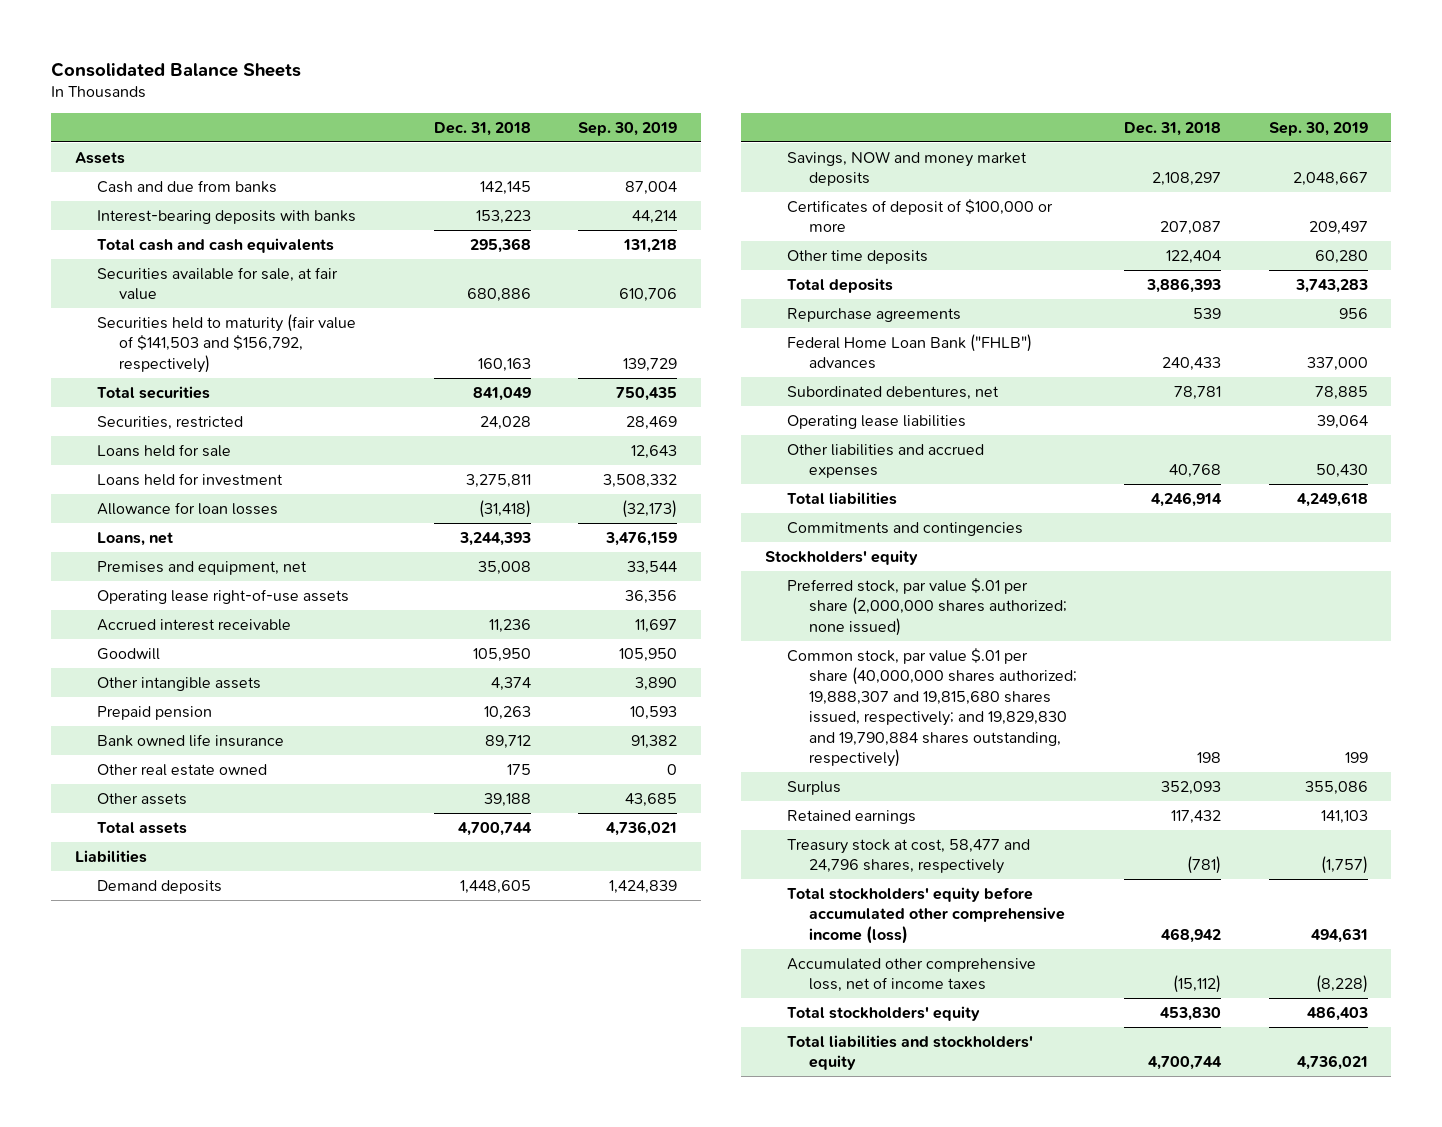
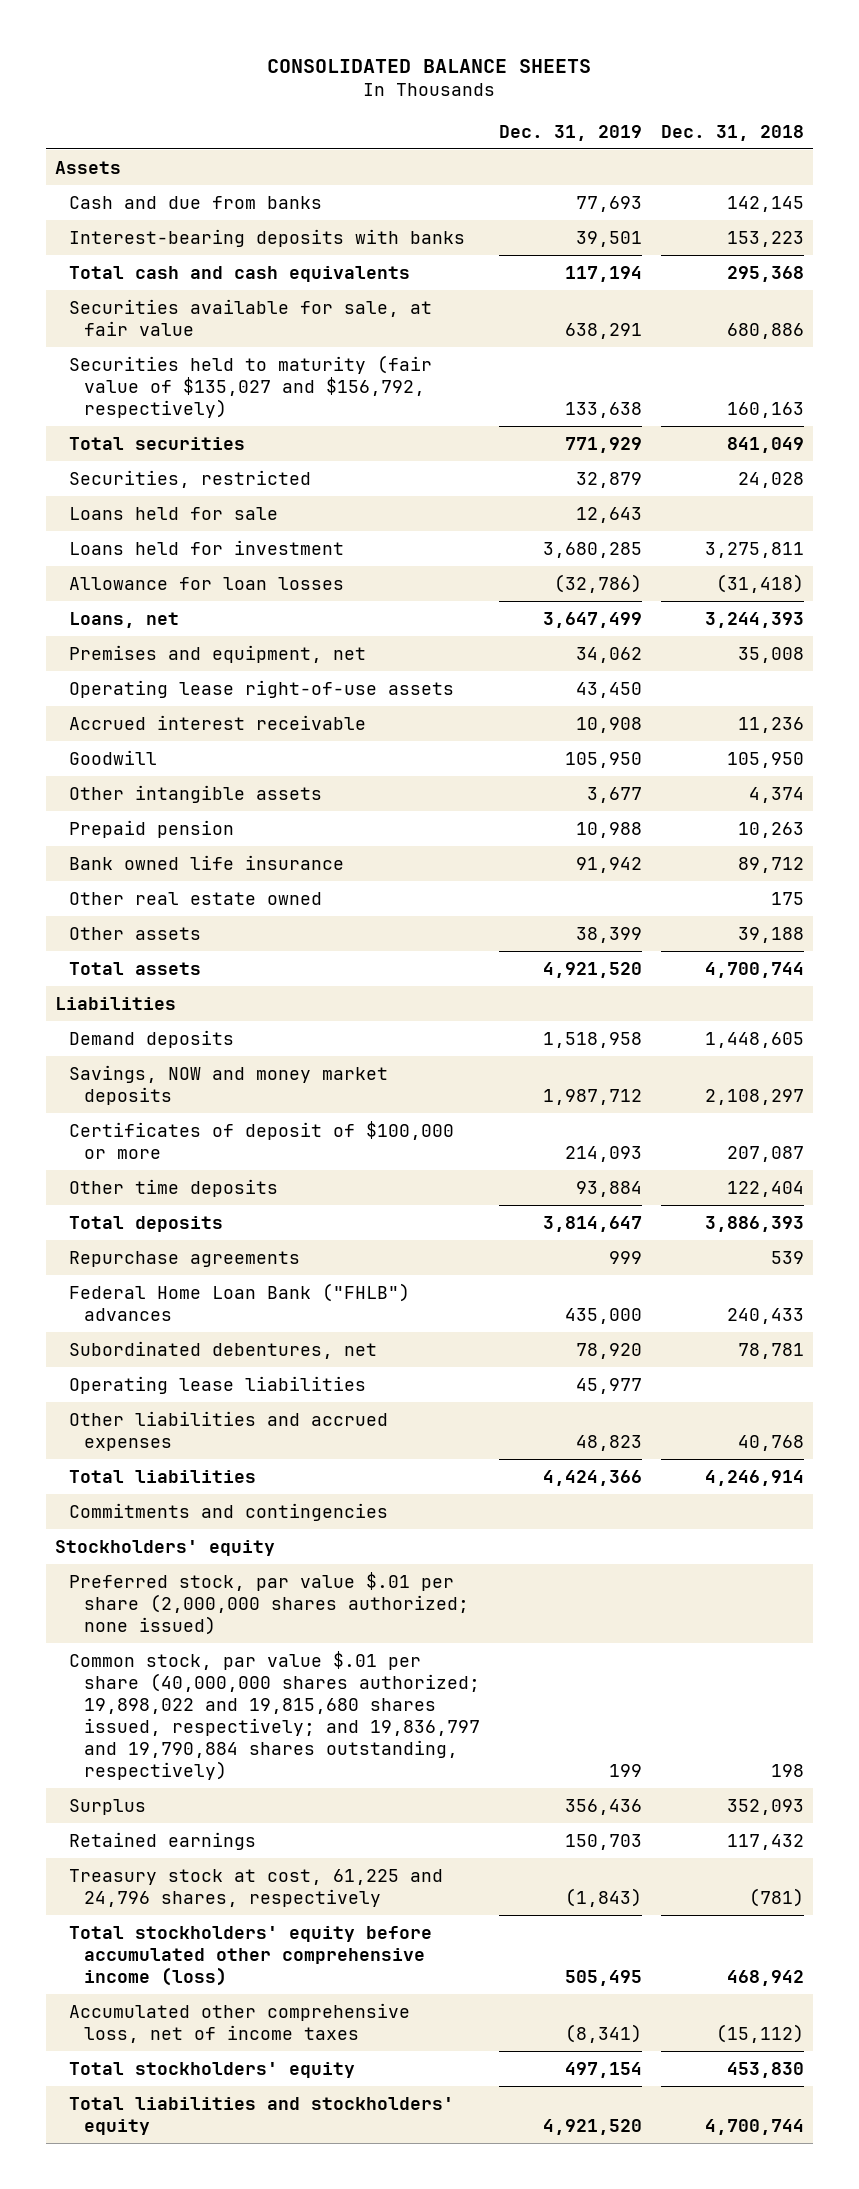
[50,61,301,77] Consolidated Balance Sheets -> [267,58,592,73] CONSOLIDATED BALANCE SHEETS
[578,122,678,137] Sep. 30, 2019 -> none
none -> [498,124,642,141] Dec. 31, 2019
[96,313,356,373] Securities held to maturity (fair value of $141,503 and $156,792, respectively) -> [69,354,433,418] Securities held to maturity (fair value of $135,027 and $156,792, respectively)
[786,647,1077,768] Common stock, par value $.01 per share (40,000,000 shares authorized; 19,888,307 and 19,815,680 shares issued, respectively; and 19,829,830 and 19,790,884 shares outstanding, respectively) -> [69,1650,480,1780] Common stock, par value $.01 per share (40,000,000 shares authorized; 19,898,022 and 19,815,680 shares issued, respectively; and 19,836,797 and 19,790,884 shares outstanding, respectively)
[786,838,1030,875] Treasury stock at cost, 58,477 and 24,796 shares, respectively -> [69,1868,444,1907] Treasury stock at cost, 61,225 and 24,796 shares, respectively

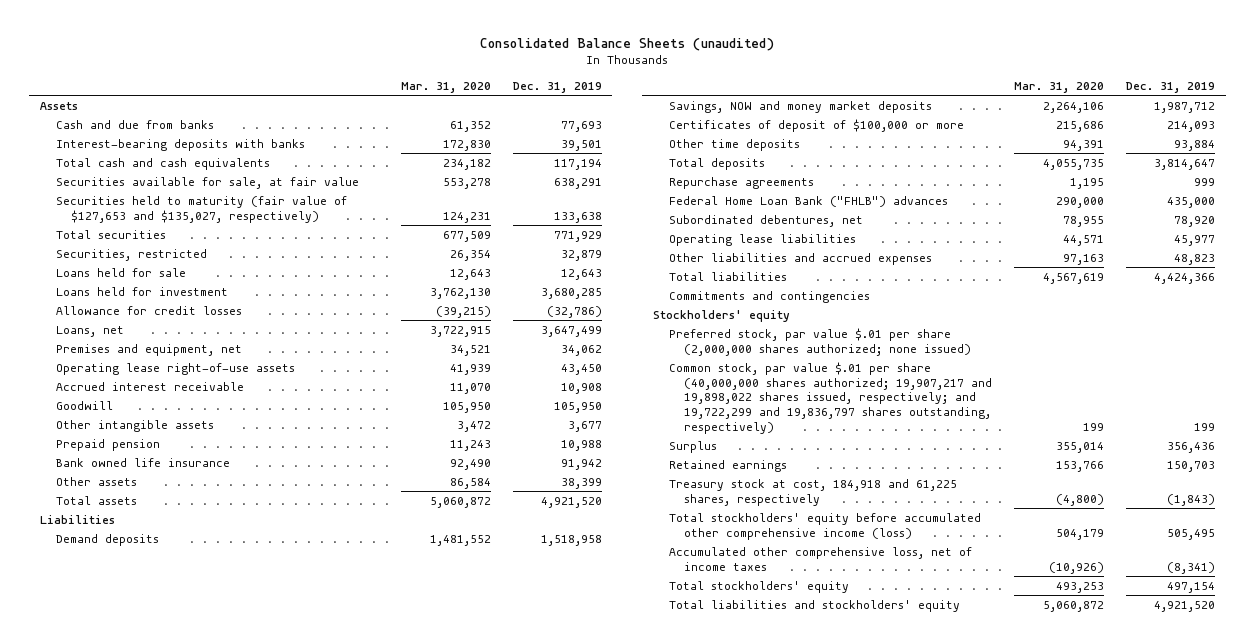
[267,58,592,73] CONSOLIDATED BALANCE SHEETS -> [480,37,775,51] Consolidated Balance Sheets (unaudited)
[660,124,804,141] Dec. 31, 2018 -> none
none -> [400,81,491,93] Mar. 31, 2020
[69,354,433,418] Securities held to maturity (fair value of $135,027 and $156,792, respectively) -> [55,195,347,223] Securities held to maturity (fair value of $127,653 and $135,027, respectively)
[69,576,345,590] Allowance for loan losses -> [55,305,242,315] Allowance for credit losses
[69,891,323,905] Other real estate owned -> none
[69,1650,480,1780] Common stock, par value $.01 per share (40,000,000 shares authorized; 19,898,022 and 19,815,680 shares issued, respectively; and 19,836,797 and 19,790,884 shares outstanding, respectively) -> [668,361,993,434] Common stock, par value $.01 per share (40,000,000 shares authorized; 19,907,217 and 19,898,022 shares issued, respectively; and 19,722,299 and 19,836,797 shares outstanding, respectively)
[69,1868,444,1907] Treasury stock at cost, 61,225 and 24,796 shares, respectively -> [668,478,957,506] Treasury stock at cost, 184,918 and 61,225 shares, respectively

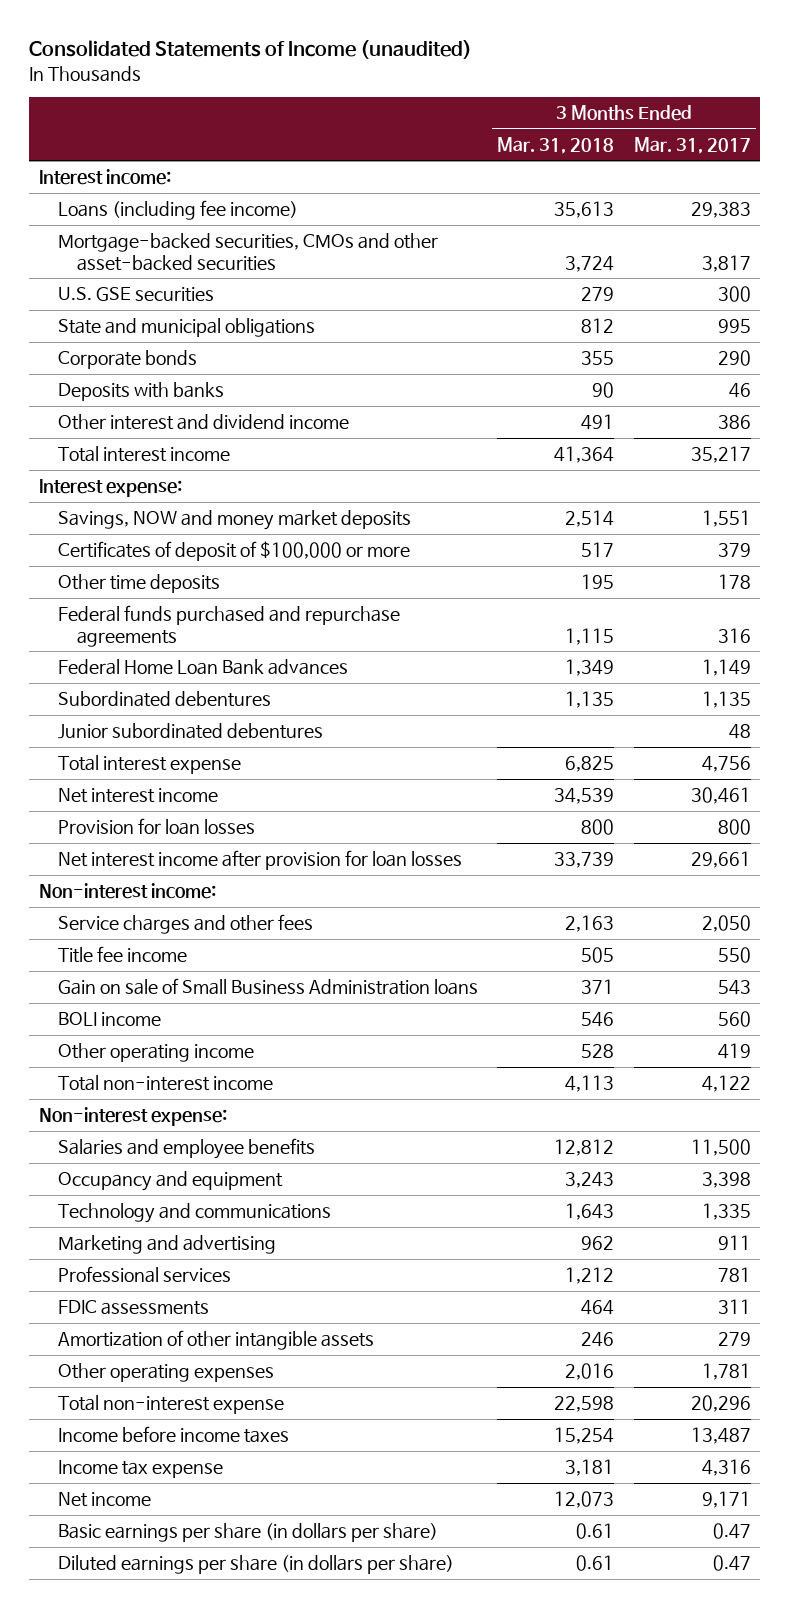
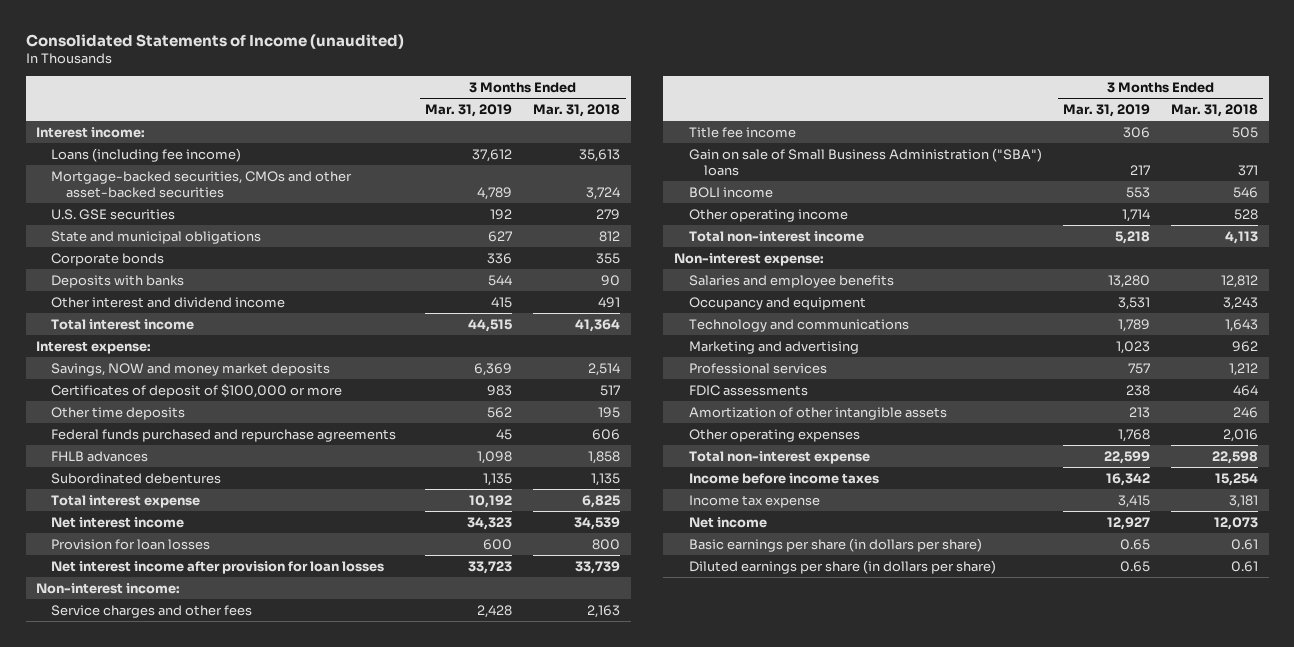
[633,136,751,154] Mar. 31, 2017 -> none
none -> [425,104,513,118] Mar. 31, 2019
[57,659,348,676] Federal Home Loan Bank advances -> none
[565,627,615,645] 1,115 -> [592,428,621,440] 606
none -> [50,450,148,462] FHLB advances
[57,723,323,740] Junior subordinated debentures -> none
[57,978,478,996] Gain on sale of Small Business Administration loans -> [688,147,1042,176] Gain on sale of Small Business Administration ("SBA") loans

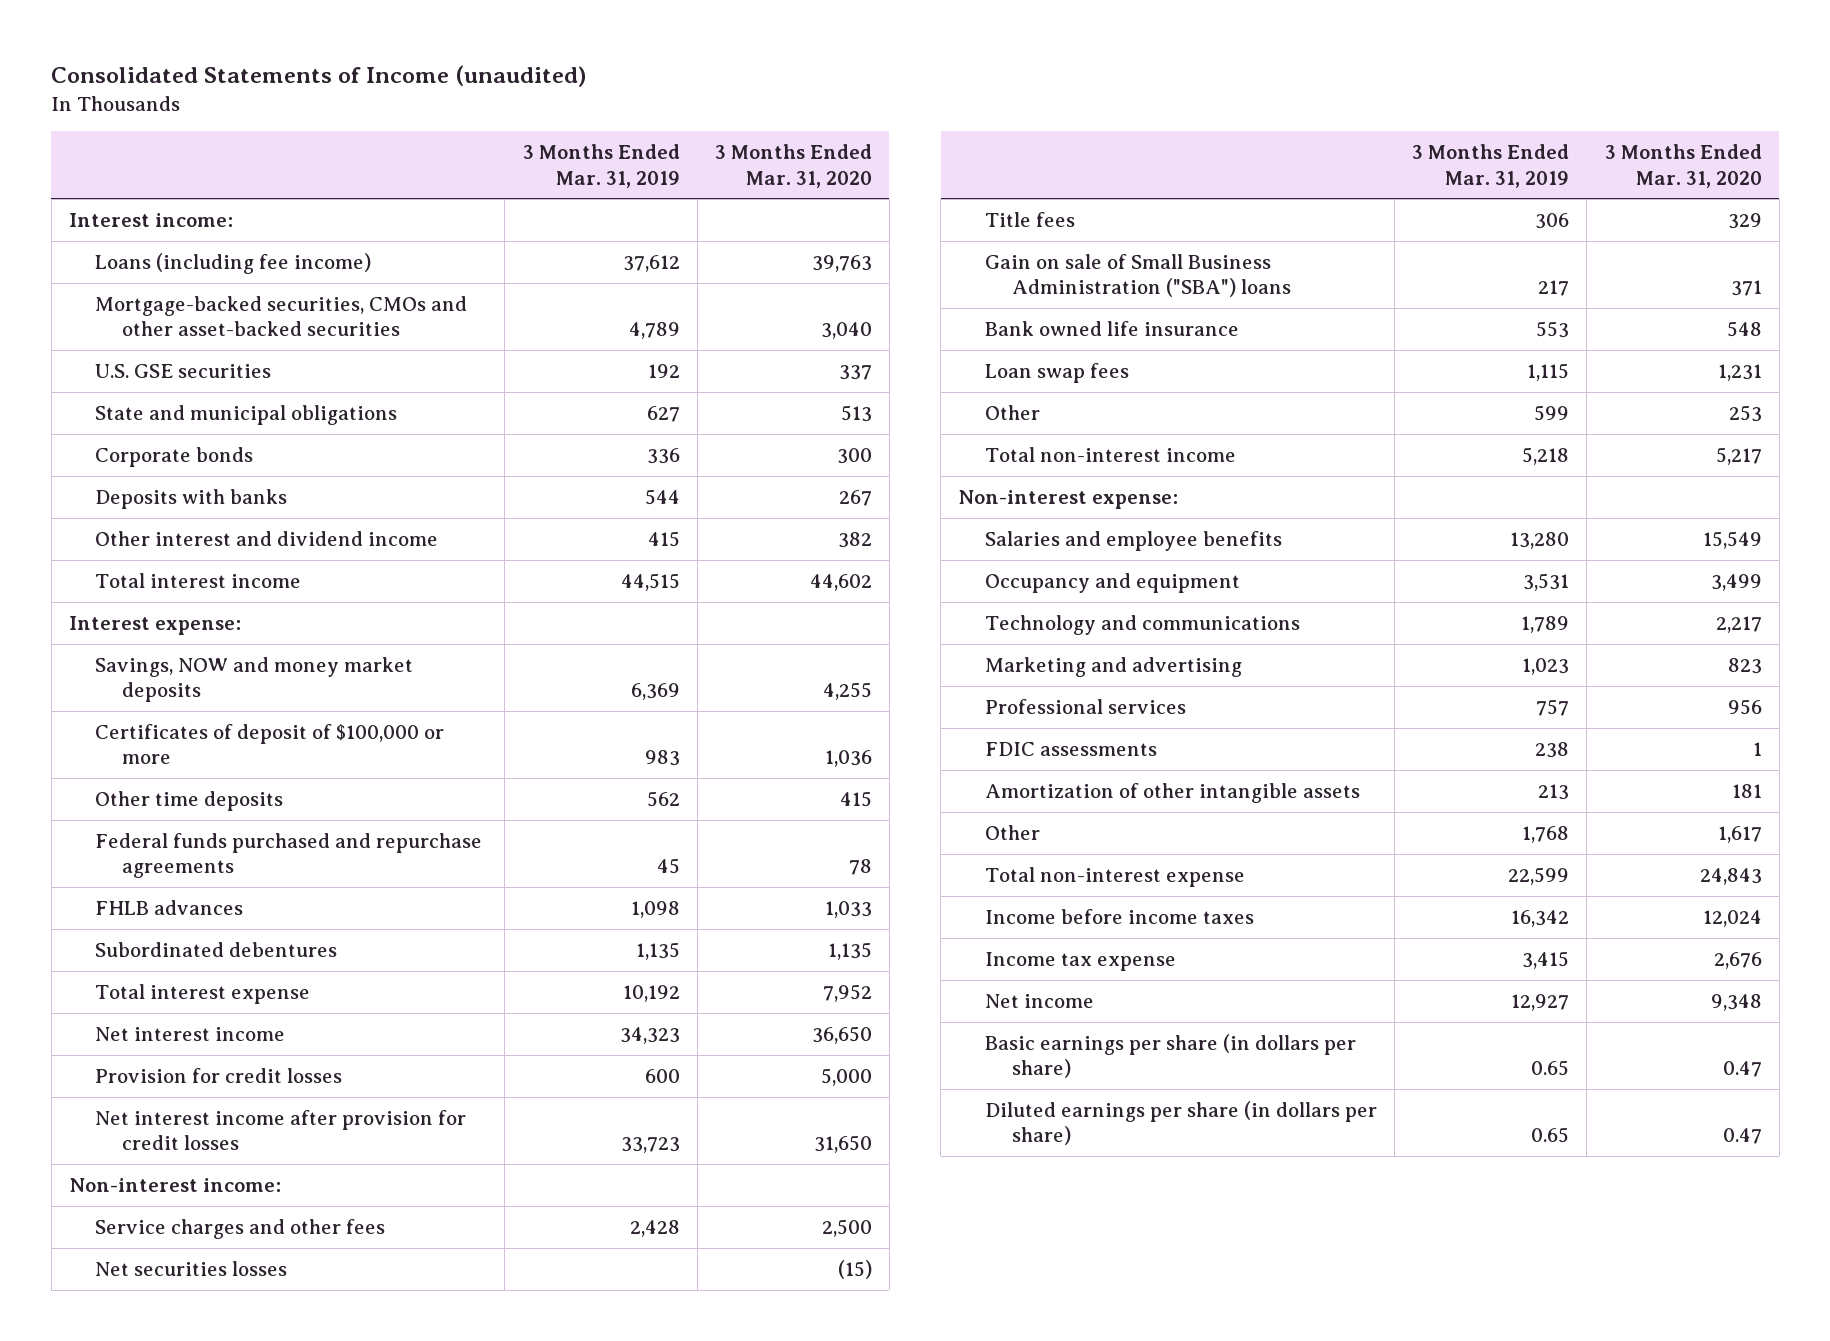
[533,104,621,118] Mar. 31, 2018 -> none
none -> [714,144,872,188] 3 Months Ended Mar. 31, 2020
[50,538,210,550] Provision for loan losses -> [95,1067,343,1083] Provision for credit losses
[50,560,384,574] Net interest income after provision for loan losses -> [95,1109,467,1151] Net interest income after provision for credit losses
none -> [95,1260,288,1276] Net securities losses
[688,126,796,138] Title fee income -> [985,211,1076,227] Title fees
[688,186,773,198] BOLI income -> [985,320,1240,336] Bank owned life insurance
none -> [985,362,1130,383] Loan swap fees
[688,208,848,222] Other operating income -> [985,404,1041,420] Other
[1121,208,1150,222] 1,714 -> [1534,404,1570,421] 599
[688,428,860,442] Other operating expenses -> [985,824,1041,840] Other

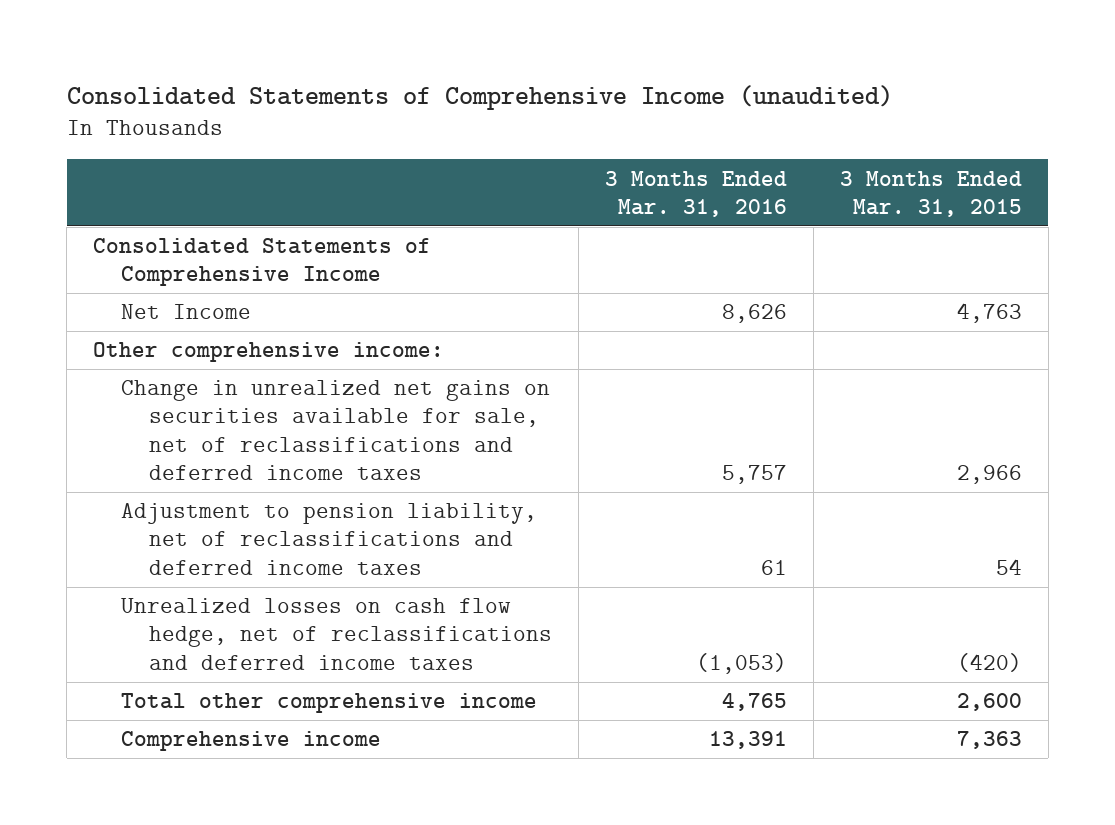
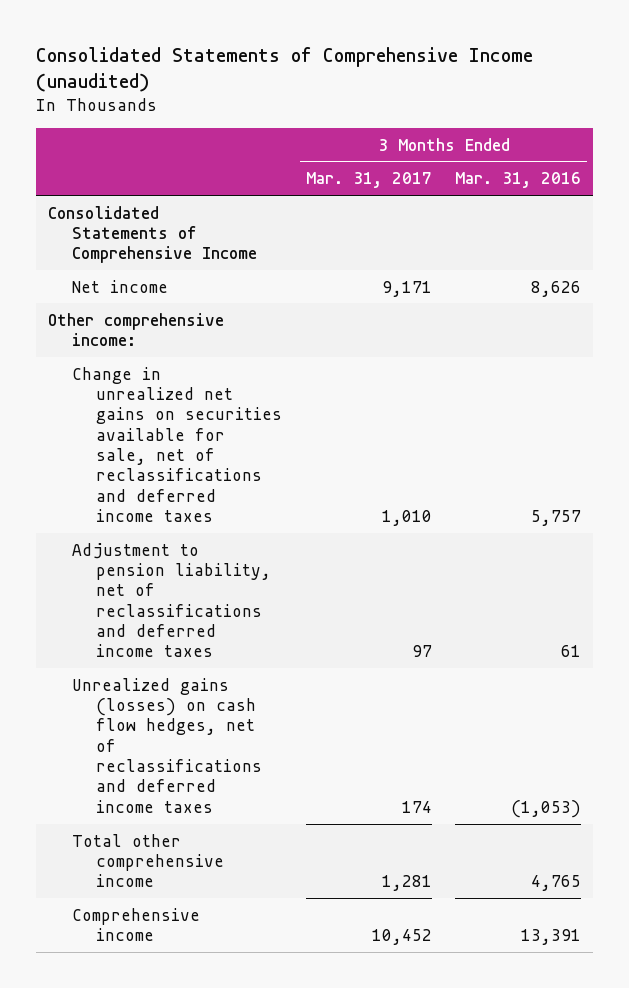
[839,170,1022,217] 3 Months Ended Mar. 31, 2015 -> none
none -> [305,172,432,189] Mar. 31, 2017
[120,304,251,320] Net Income -> [71,279,168,293] Net income
[120,598,552,670] Unrealized losses on cash flow hedge, net of reclassifications and deferred income taxes -> [71,677,263,813] Unrealized gains (losses) on cash flow hedges, net of reclassifications and deferred income taxes

